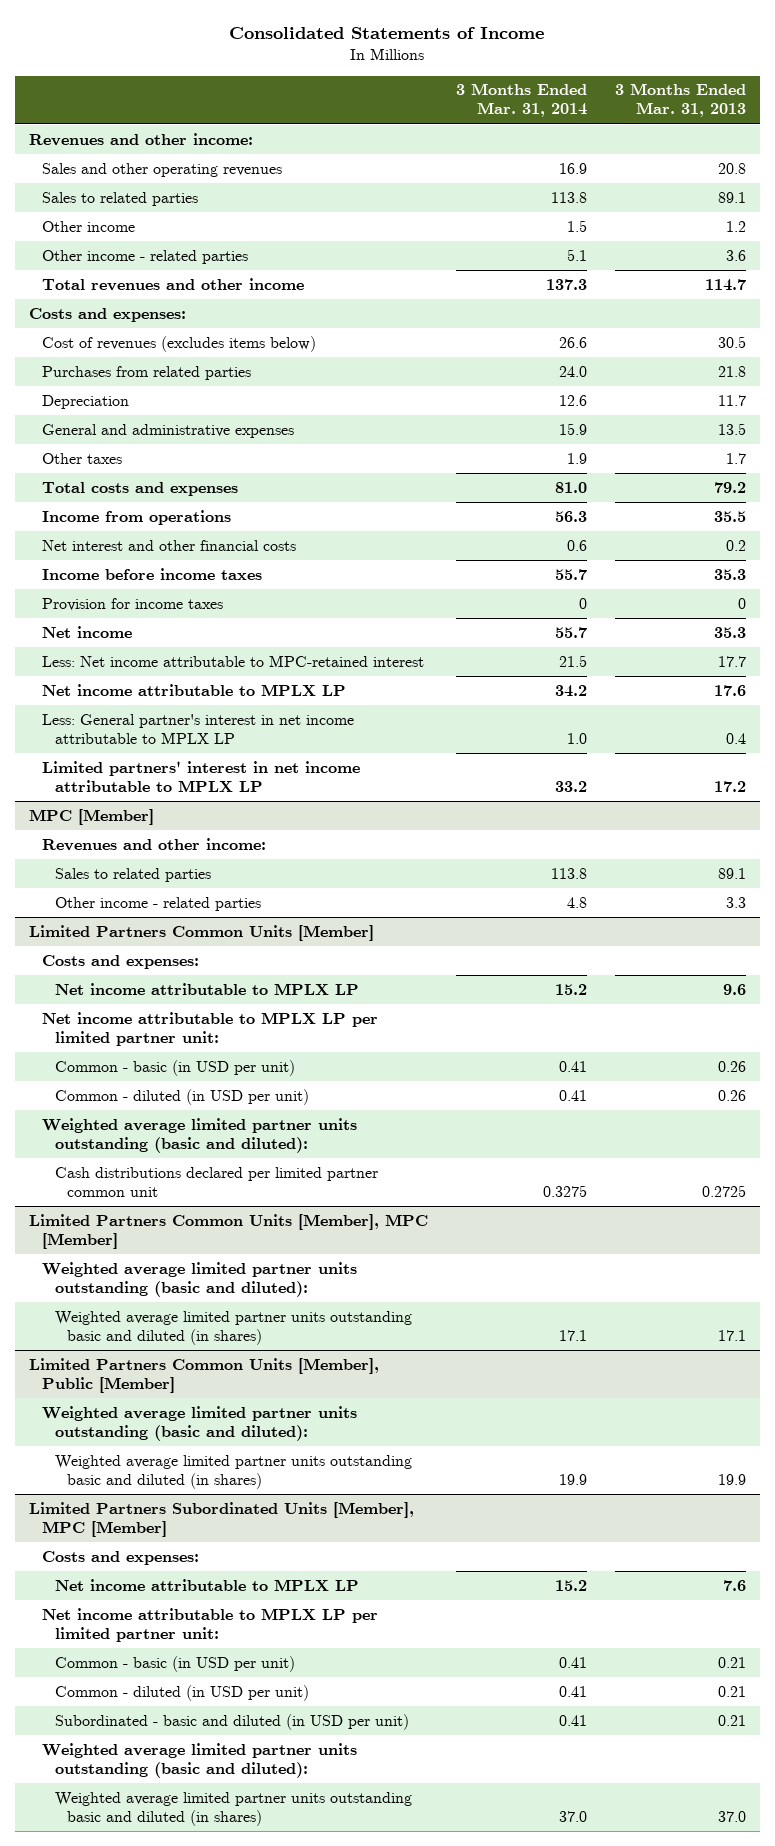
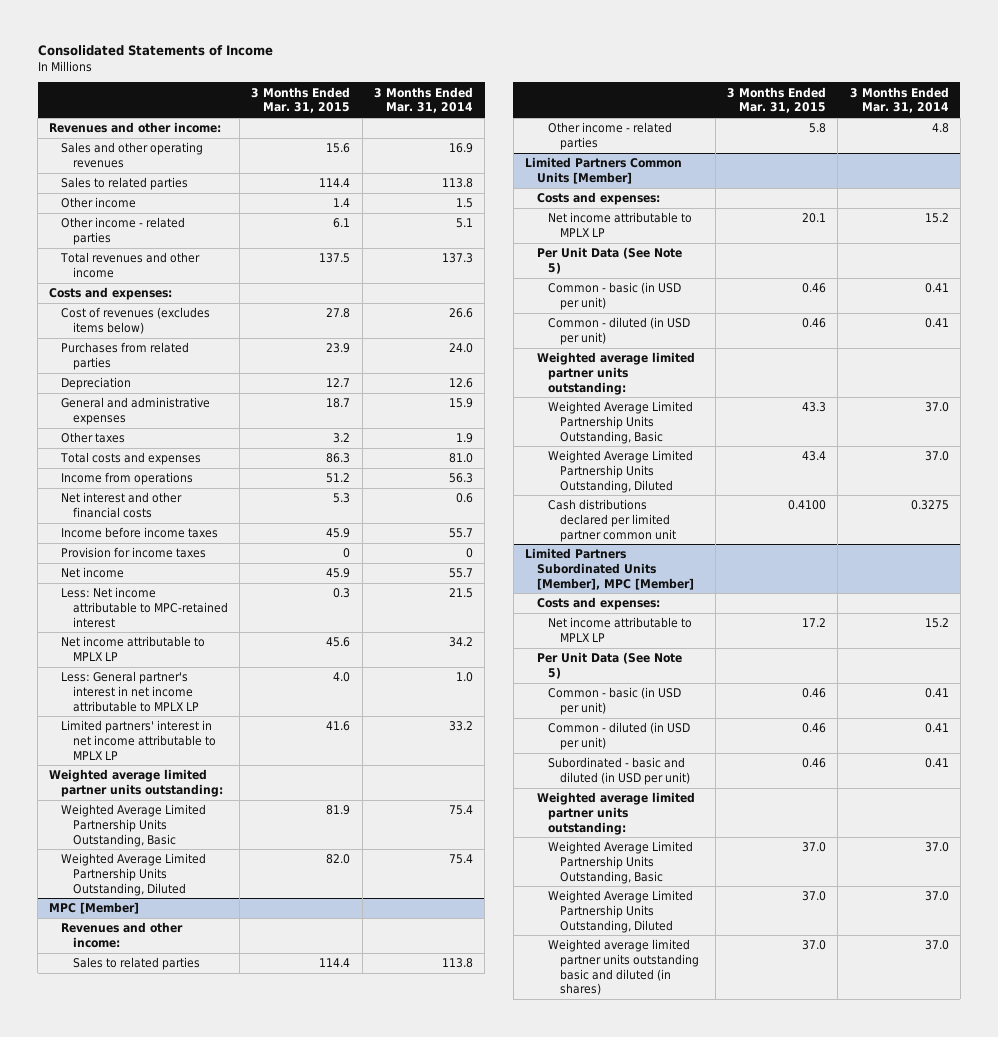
[614,83,746,118] 3 Months Ended Mar. 31, 2013 -> none
none -> [251,86,351,114] 3 Months Ended Mar. 31, 2015
none -> [49,769,223,797] Weighted average limited partner units outstanding:
none -> [60,804,206,847] Weighted Average Limited Partnership Units Outstanding, Basic
none -> [60,853,206,896] Weighted Average Limited Partnership Units Outstanding, Diluted
[41,1011,378,1046] Net income attributable to MPLX LP per limited partner unit: -> [536,247,682,274] Per Unit Data (See Note 5)
[41,1117,357,1153] Weighted average limited partner units outstanding (basic and diluted): -> [536,352,695,395] Weighted average limited partner units outstanding:
none -> [548,401,694,444] Weighted Average Limited Partnership Units Outstanding, Basic
none -> [548,450,694,493] Weighted Average Limited Partnership Units Outstanding, Diluted
[29,1213,429,1249] Limited Partners Common Units [Member], MPC [Member] -> none
[41,1261,357,1297] Weighted average limited partner units outstanding (basic and diluted): -> none
[54,1310,412,1345] Weighted average limited partner units outstanding basic and diluted (in shares) -> none
[29,1357,380,1393] Limited Partners Common Units [Member], Public [Member] -> none
[41,1405,357,1441] Weighted average limited partner units outstanding (basic and diluted): -> none
[54,1454,412,1489] Weighted average limited partner units outstanding basic and diluted (in shares) -> none
[41,1607,378,1642] Net income attributable to MPLX LP per limited partner unit: -> [536,652,682,679] Per Unit Data (See Note 5)
[41,1742,357,1778] Weighted average limited partner units outstanding (basic and diluted): -> [536,792,695,835] Weighted average limited partner units outstanding:
none -> [548,841,694,884] Weighted Average Limited Partnership Units Outstanding, Basic
none -> [548,890,694,933] Weighted Average Limited Partnership Units Outstanding, Diluted

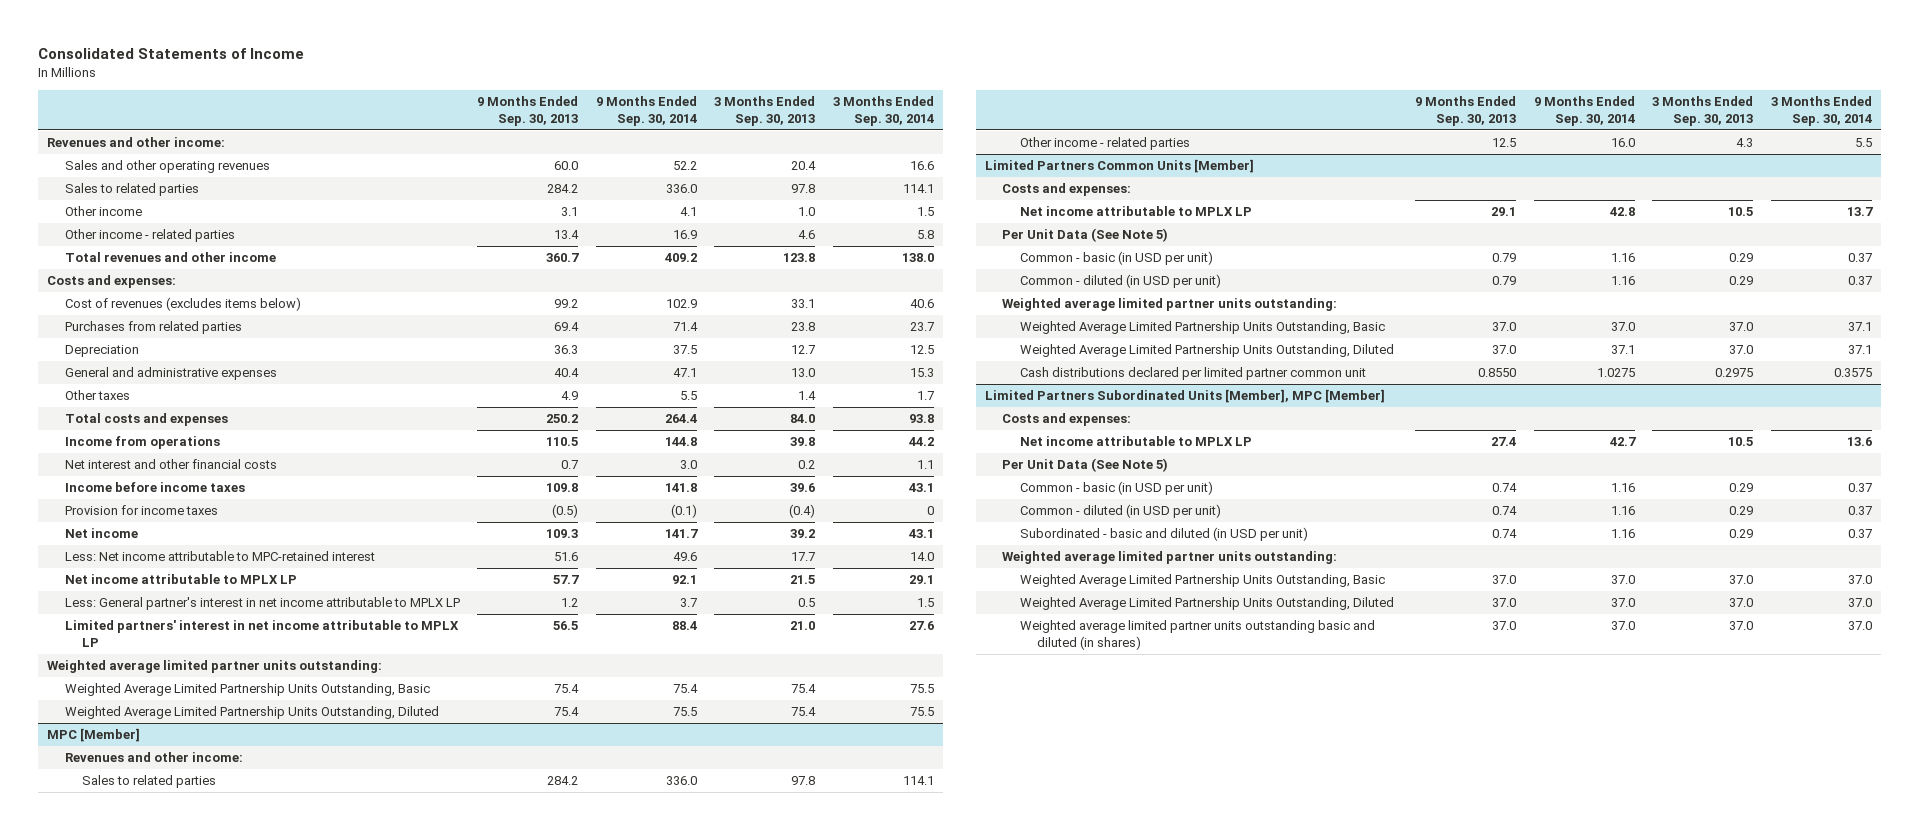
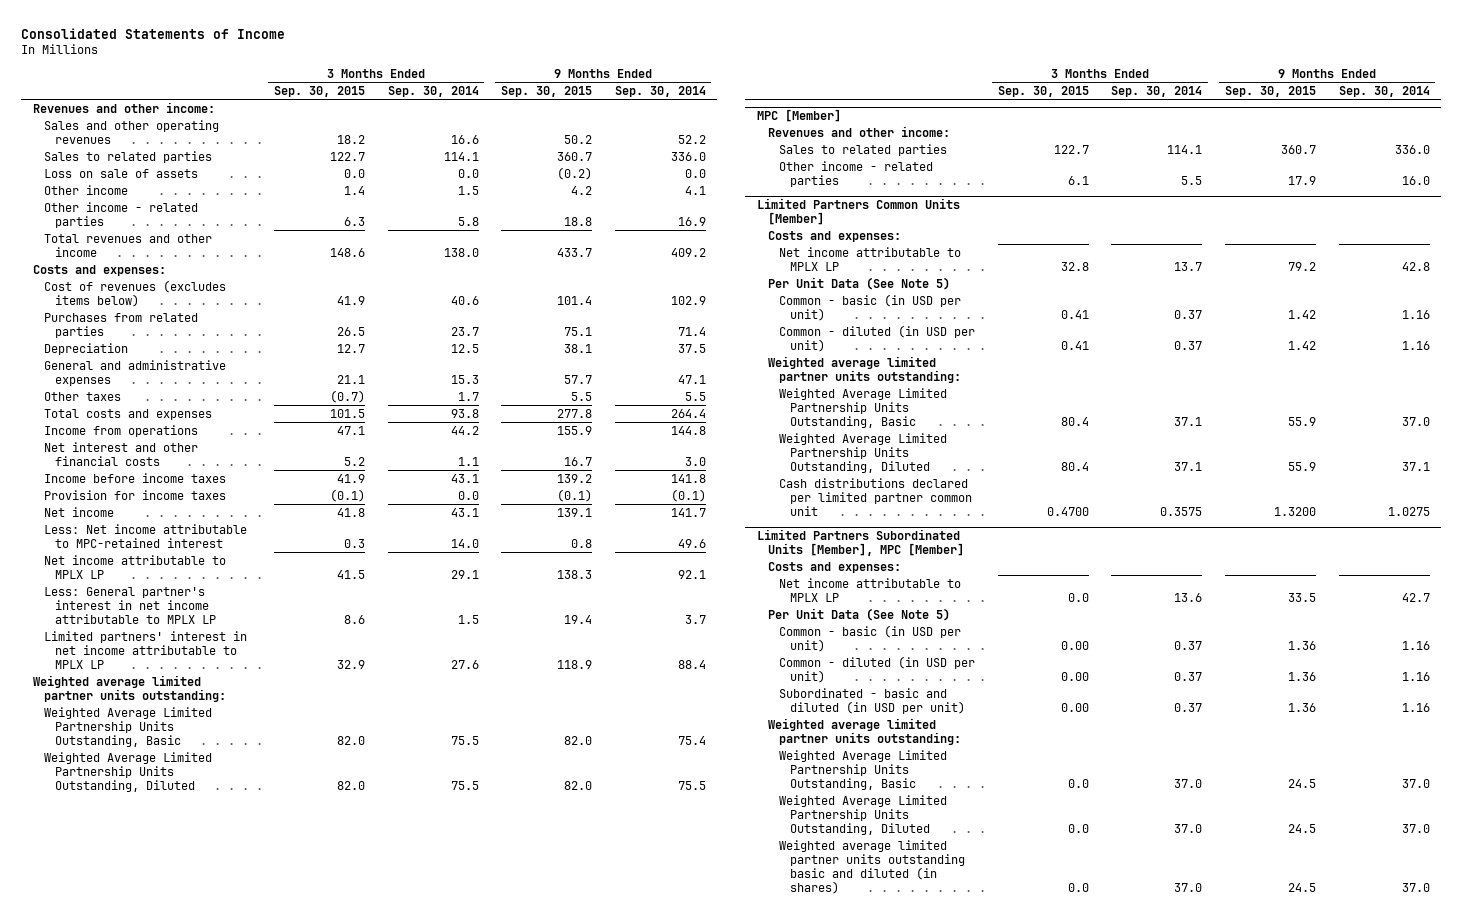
[477,96,579,127] 9 Months Ended Sep. 30, 2013 -> none
[714,96,816,127] 3 Months Ended Sep. 30, 2013 -> none
none -> [273,85,365,97] Sep. 30, 2015
none -> [501,85,593,97] Sep. 30, 2015
none -> [44,168,199,178] Loss on sale of assets
[927,506,935,516] 0 -> [457,490,479,500] 0.0

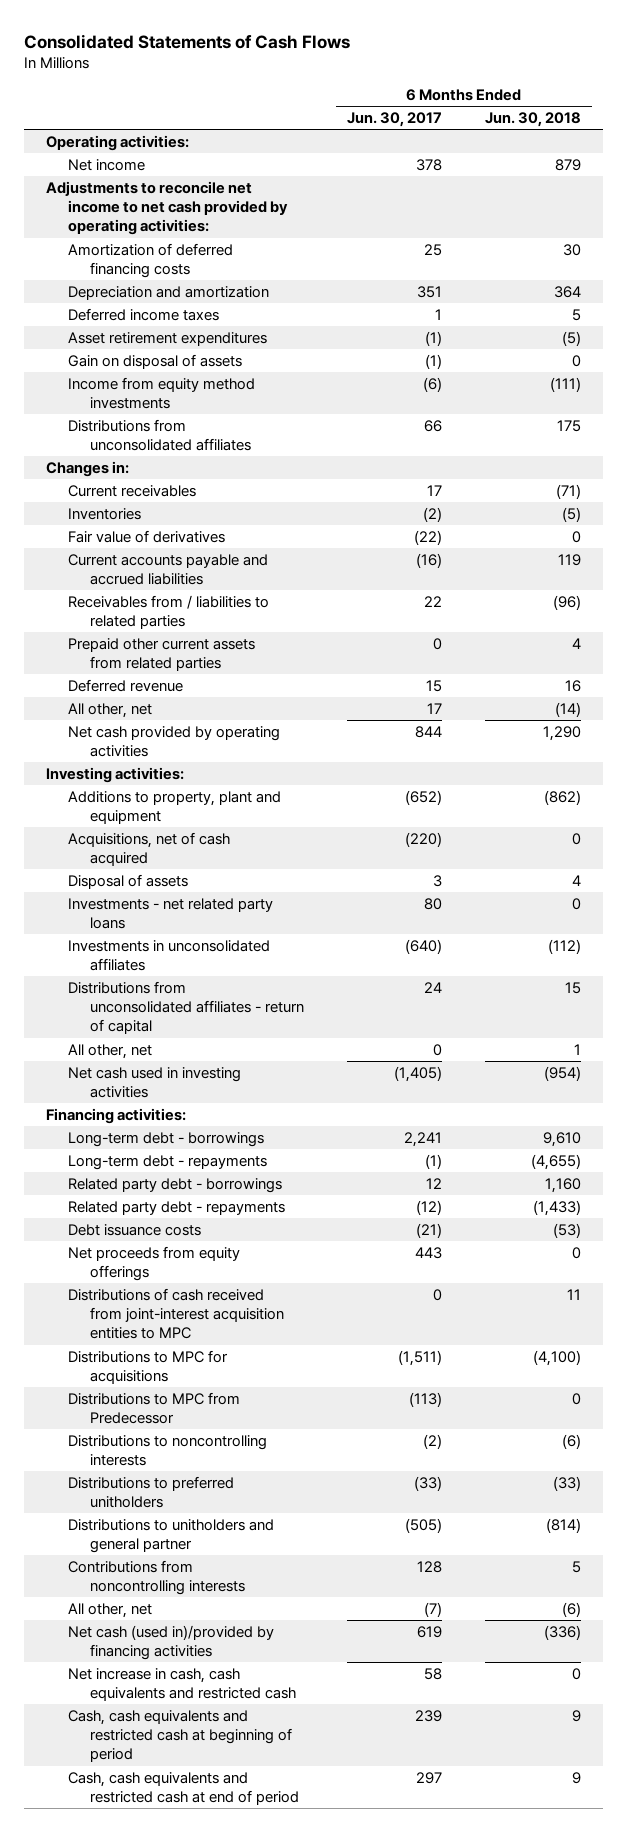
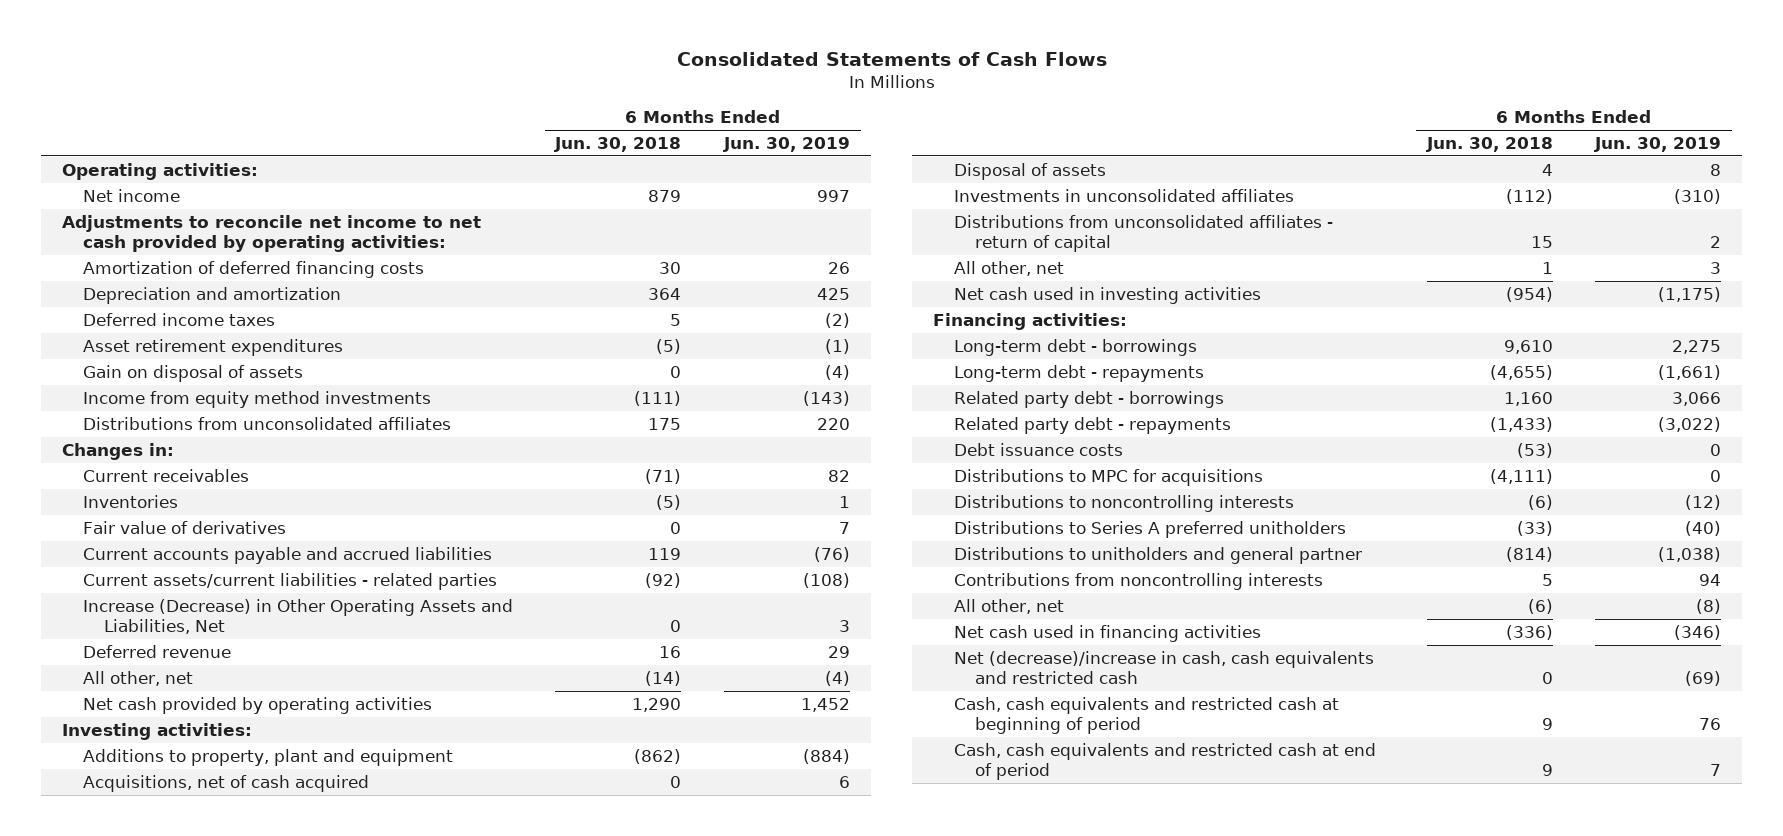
[346,112,442,128] Jun. 30, 2017 -> none
none -> [723,136,851,152] Jun. 30, 2019
[67,637,255,672] Prepaid other current assets from related parties -> none
[67,594,269,630] Receivables from / liabilities to related parties -> [82,572,497,590] Current assets/current liabilities - related parties
[553,594,582,610] (96) -> [645,572,682,588] (92)
none -> [82,598,513,635] Increase (Decrease) in Other Operating Assets and Liabilities, Net
[67,897,273,930] Investments - net related party loans -> none
[67,1245,240,1282] Net proceeds from equity offerings -> none
[67,1287,284,1340] Distributions of cash received from joint-interest acquisition entities to MPC -> none
[67,1391,240,1425] Distributions to MPC from Predecessor -> none
[533,1349,582,1366] (4,100) -> [1489,468,1553,484] (4,111)
[67,1475,234,1509] Distributions to preferred unitholders -> [954,520,1347,538] Distributions to Series A preferred unitholders
[67,1624,274,1661] Net cash (used in)/provided by financing activities -> [954,624,1262,642] Net cash used in financing activities
[67,1667,296,1702] Net increase in cash, cash equivalents and restricted cash -> [954,650,1375,685] Net (decrease)/increase in cash, cash equivalents and restricted cash

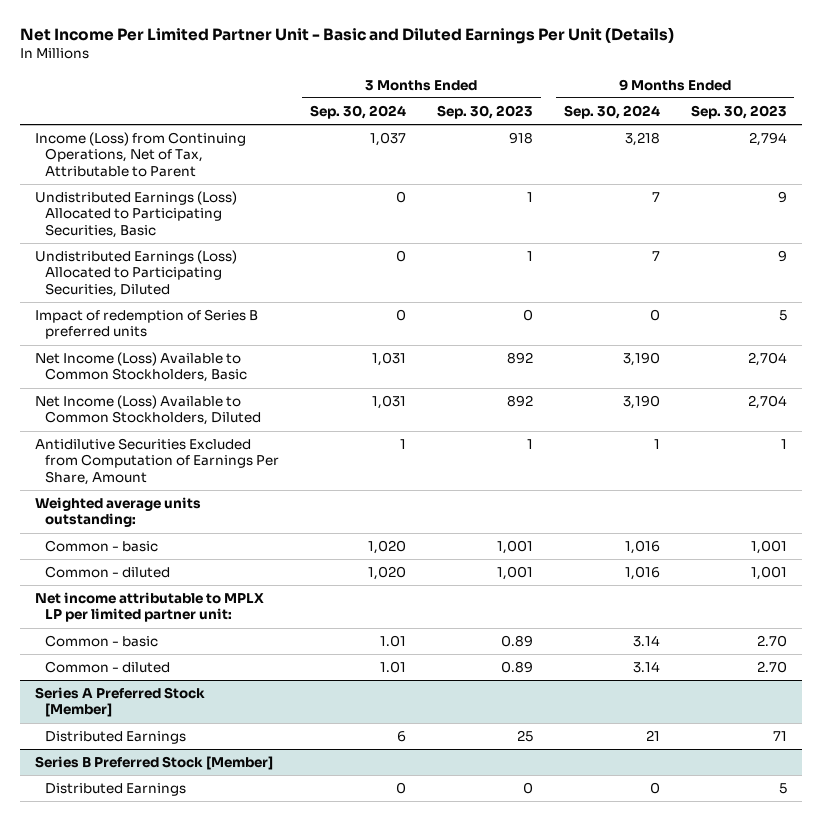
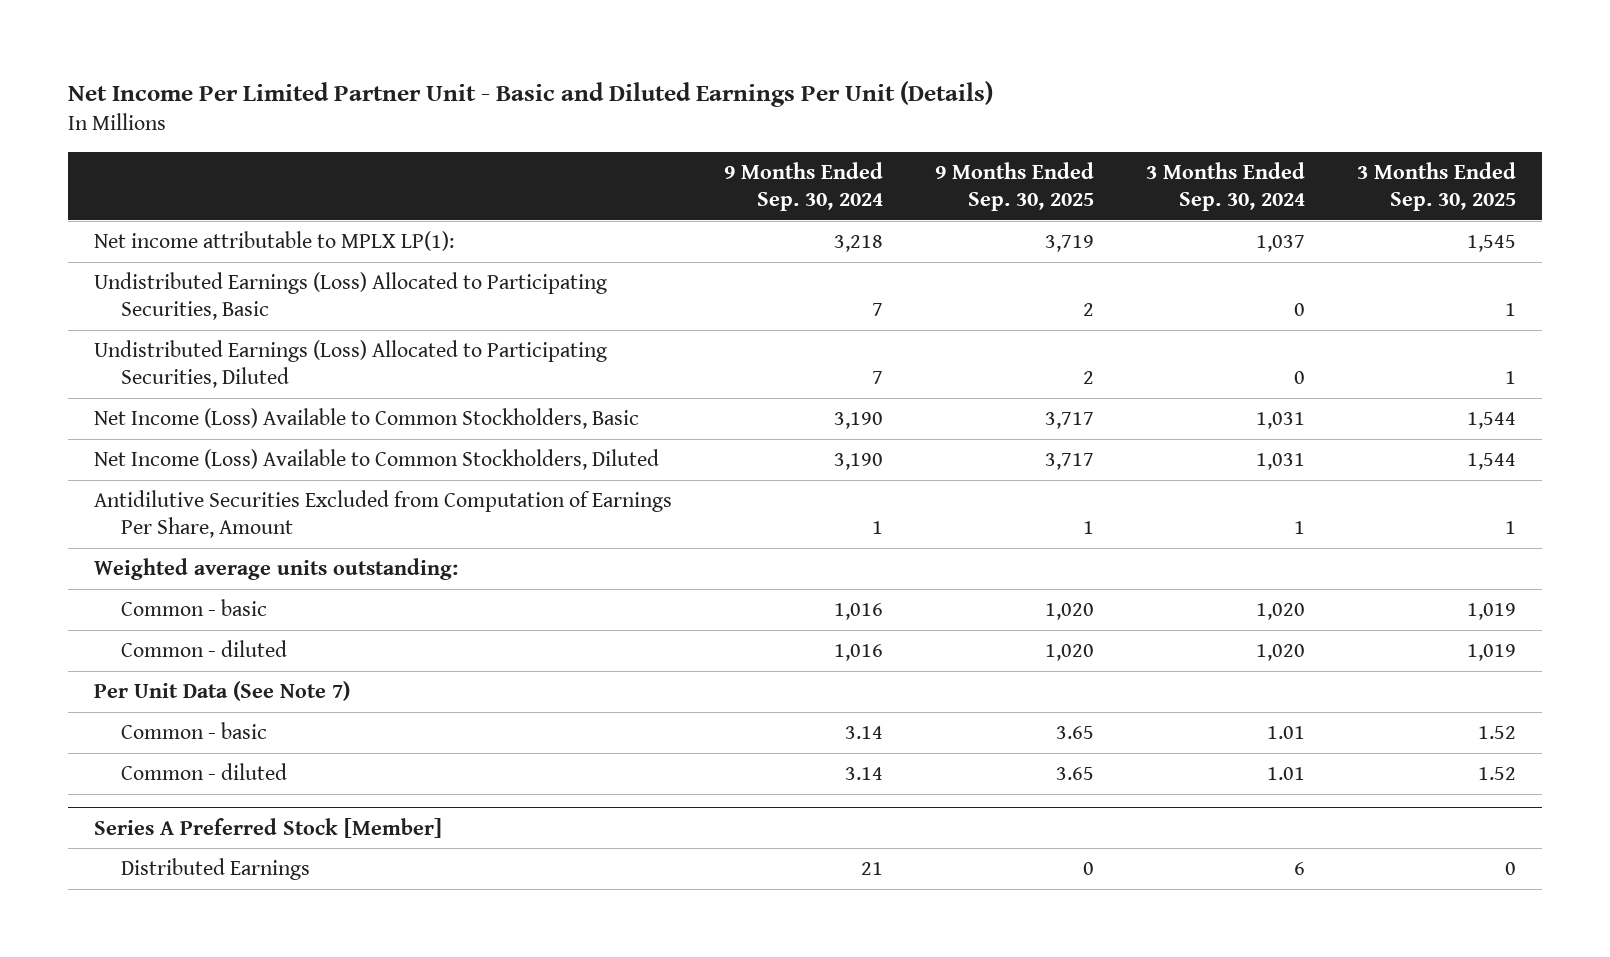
[436,104,533,119] Sep. 30, 2023 -> none
[690,104,787,119] Sep. 30, 2023 -> none
none -> [935,161,1095,211] 9 Months Ended Sep. 30, 2025
none -> [1357,161,1517,211] 3 Months Ended Sep. 30, 2025
[35,131,247,177] Income (Loss) from Continuing Operations, Net of Tax, Attributable to Parent -> [94,231,455,252] Net income attributable to MPLX LP(1):
[35,308,259,340] Impact of redemption of Series B preferred units -> none
[35,591,265,623] Net income attributable to MPLX LP per limited partner unit: -> [94,681,351,702] Per Unit Data (See Note 7)
[35,755,274,770] Series B Preferred Stock [Member] -> none
[45,782,187,796] Distributed Earnings -> none

